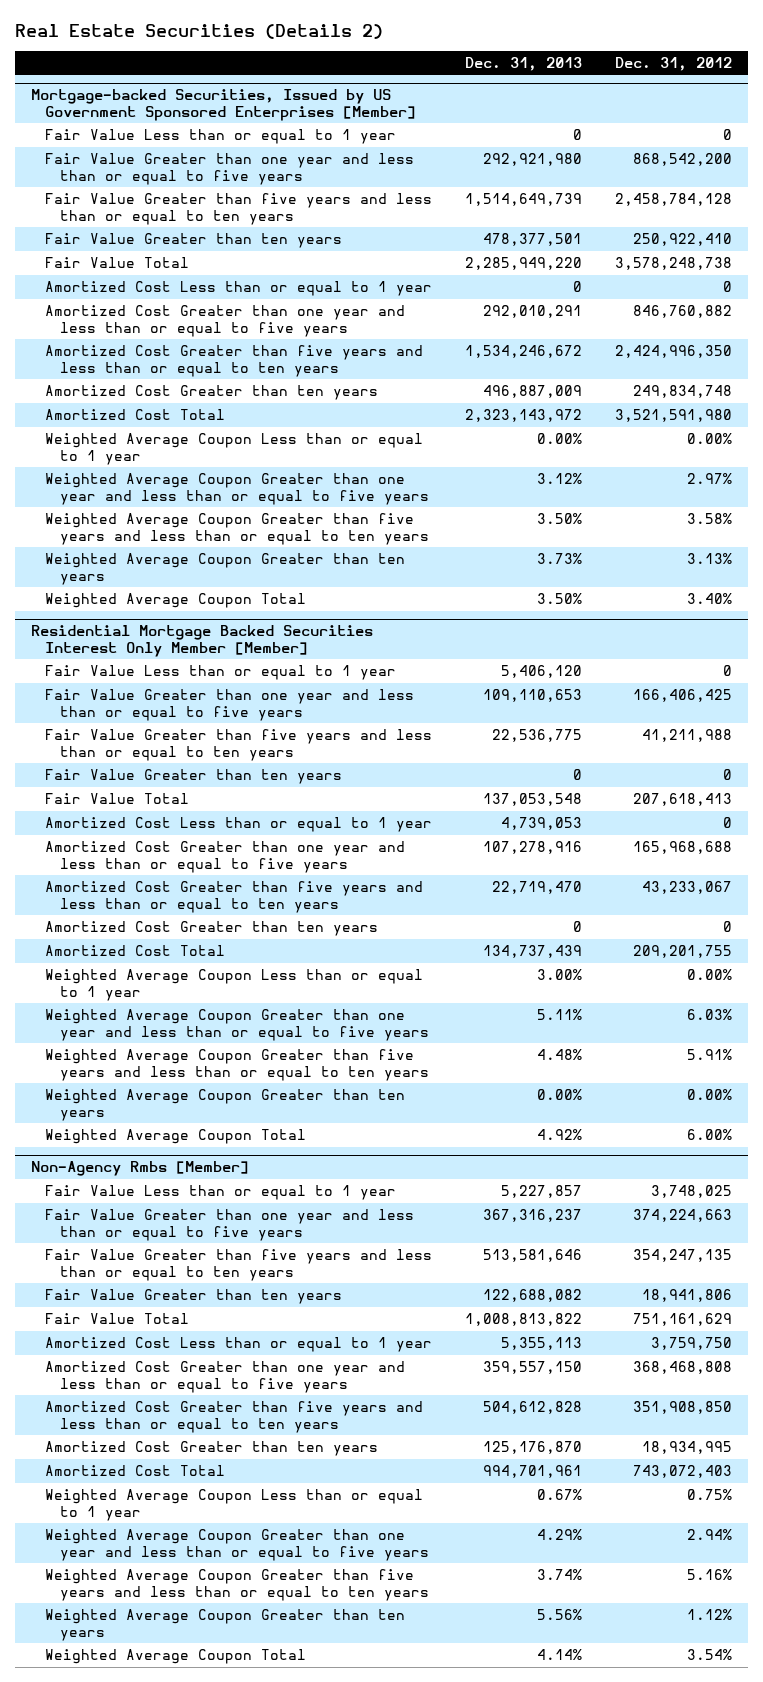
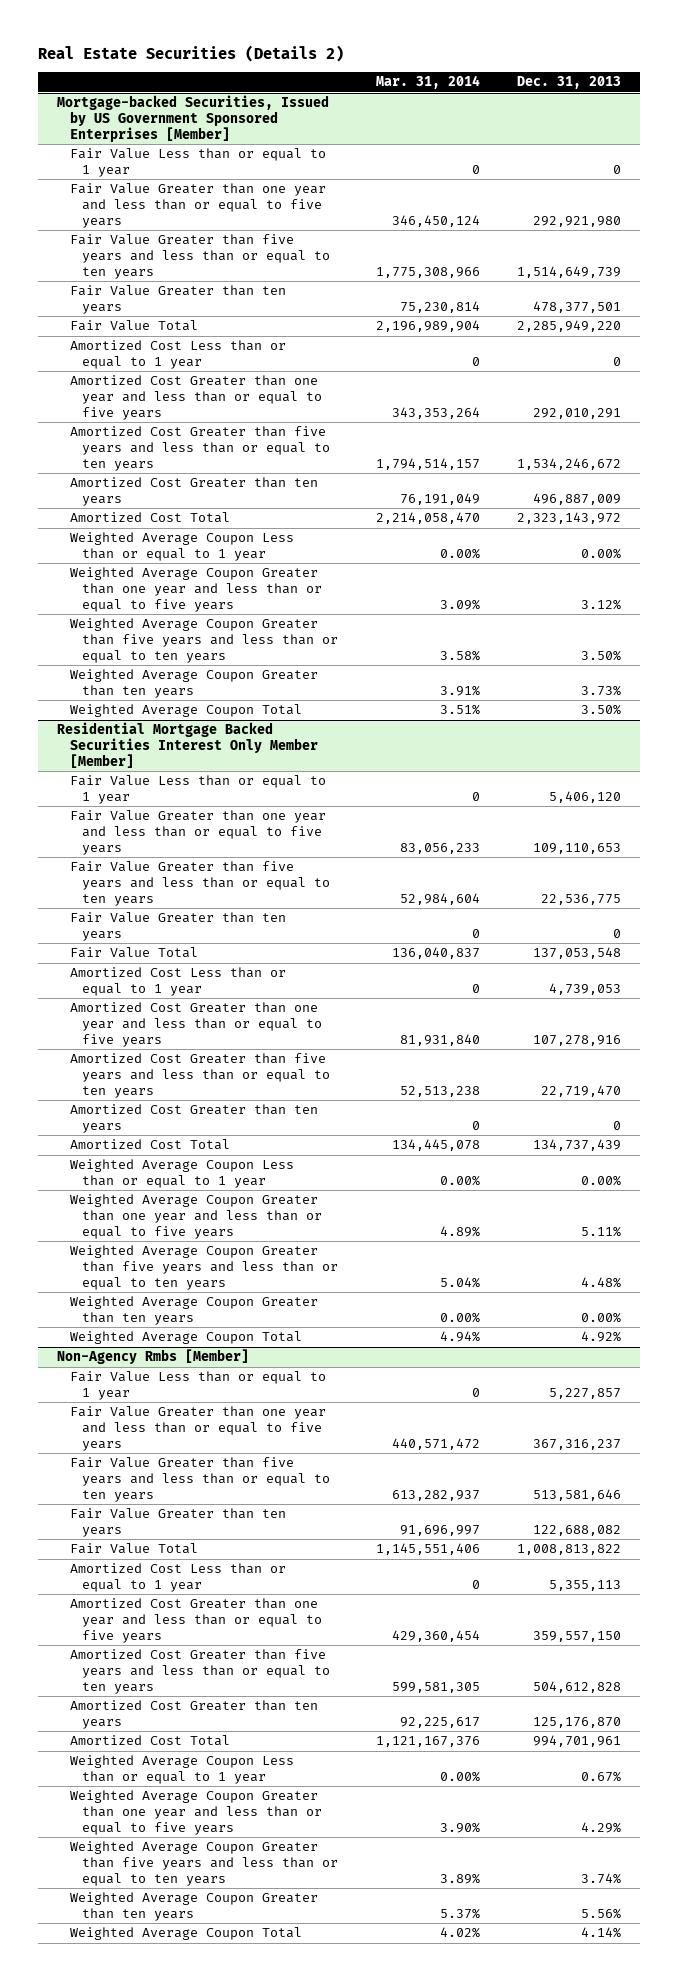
[614,57,732,72] Dec. 31, 2012 -> none
none -> [375,75,480,90] Mar. 31, 2014
[537,969,583,981] 3.00% -> [581,1175,622,1187] 0.00%

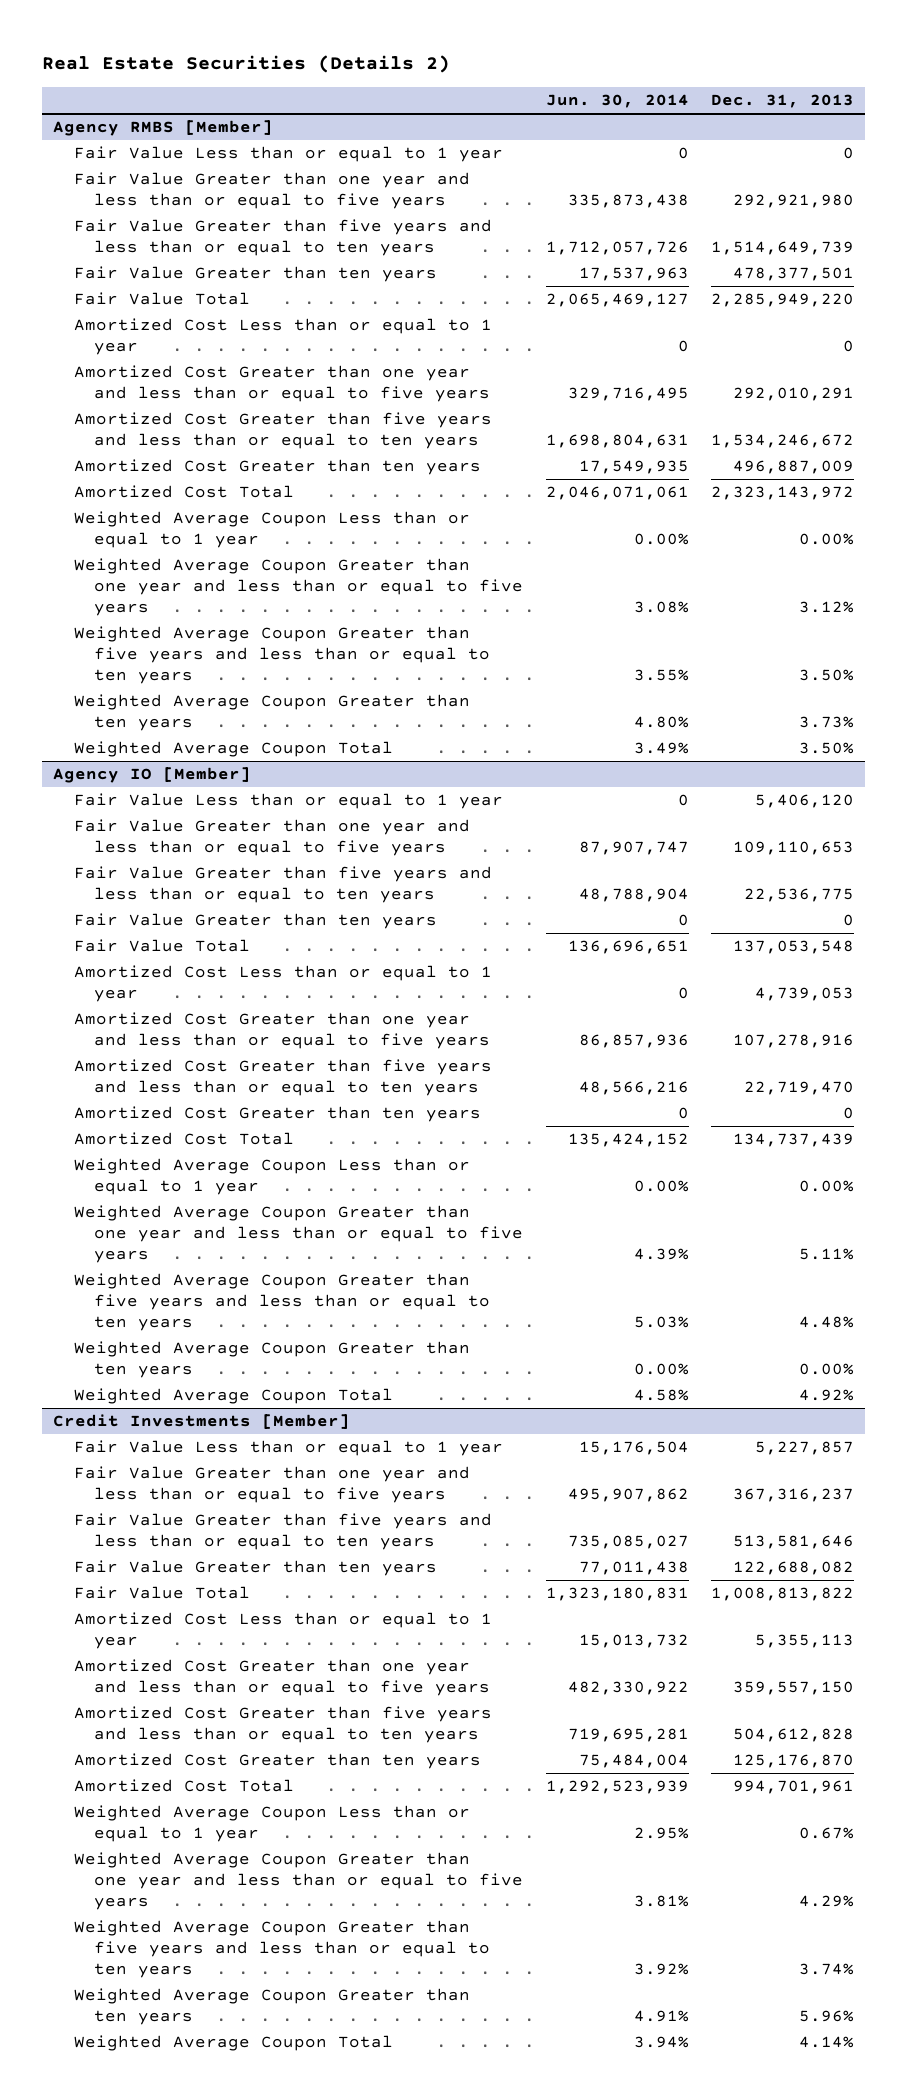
[375,75,480,90] Mar. 31, 2014 -> none
none -> [545,94,689,109] Jun. 30, 2014
[57,95,330,142] Mortgage-backed Securities, Issued by US Government Sponsored Enterprises [Member] -> none
none -> [53,120,274,137] Agency RMBS [Member]
[57,722,318,768] Residential Mortgage Backed Securities Interest Only Member [Member] -> none
none -> [53,767,252,784] Agency IO [Member]
[57,1349,250,1365] Non-Agency Rmbs [Member] -> none
none -> [53,1414,351,1430] Credit Investments [Member]
[581,1908,622,1920] 5.56% -> [799,2009,855,2022] 5.96%

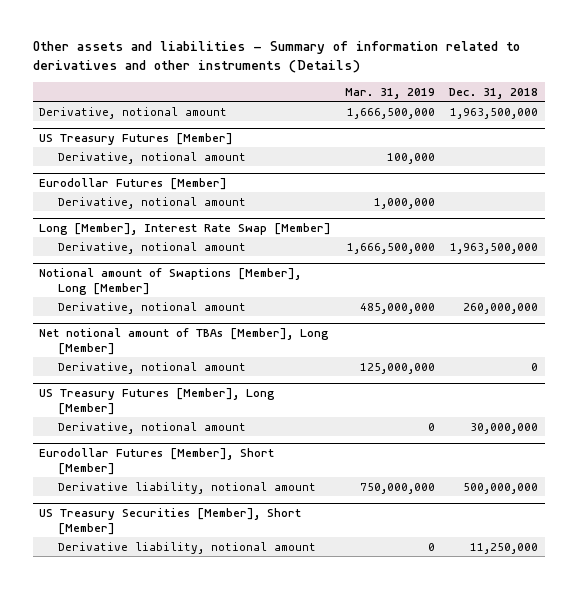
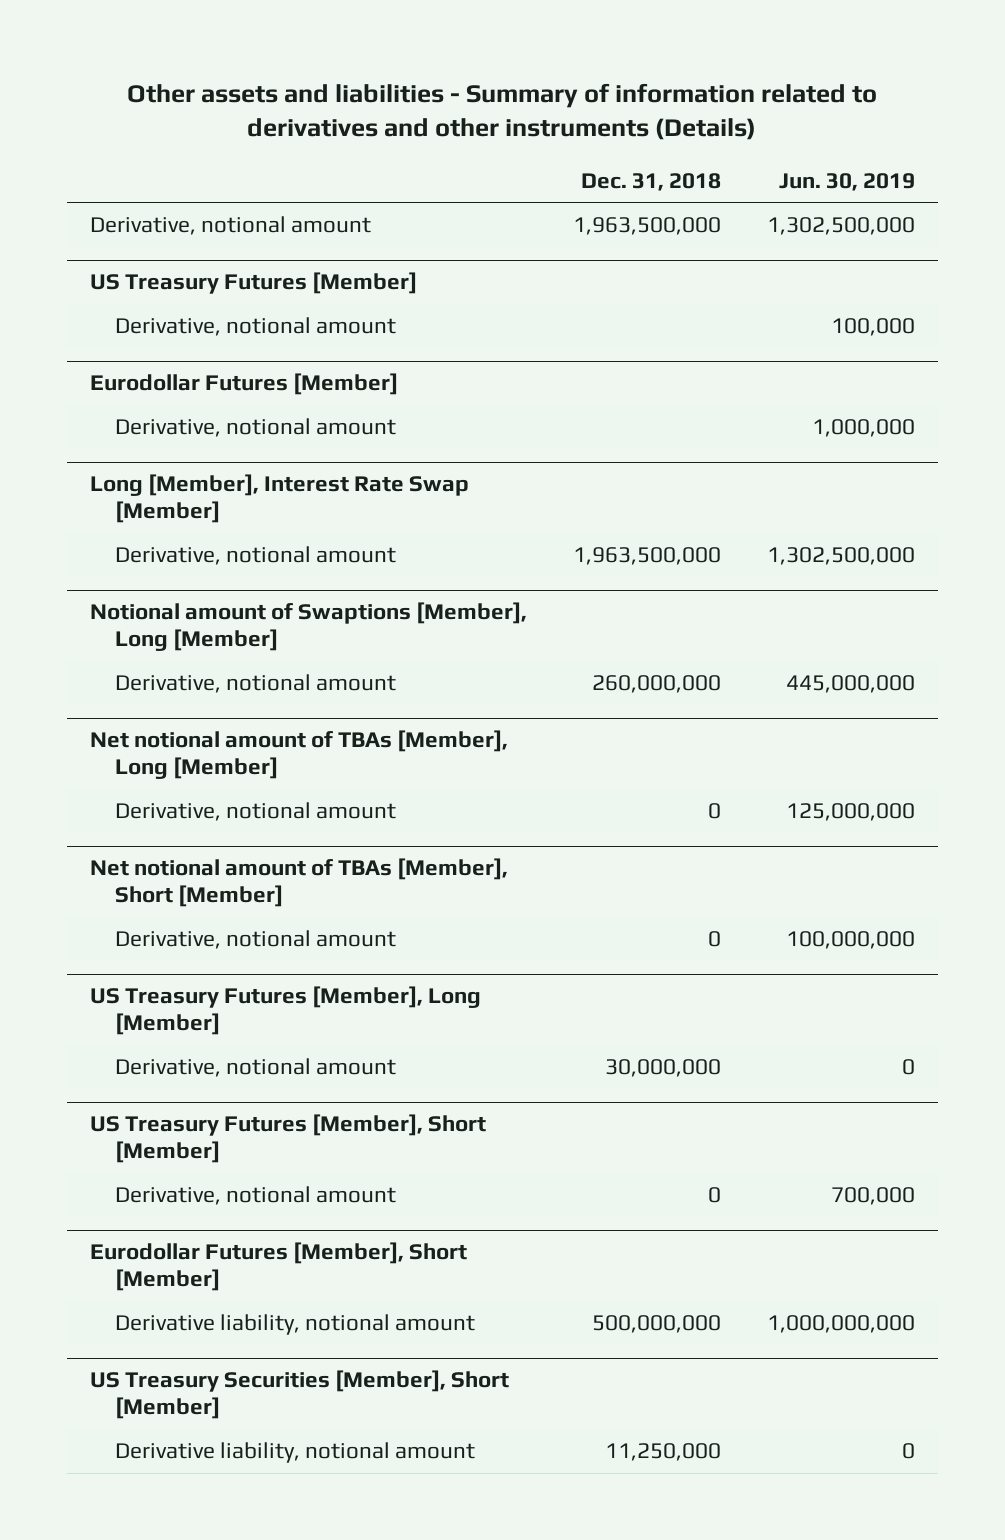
[345,87,436,99] Mar. 31, 2019 -> none
none -> [778,172,915,191] Jun. 30, 2019
none -> [89,858,508,907] Net notional amount of TBAs [Member], Short [Member]
none -> [114,930,396,950] Derivative, notional amount
none -> [89,1114,486,1163] US Treasury Futures [Member], Short [Member]
none -> [114,1186,396,1206] Derivative, notional amount

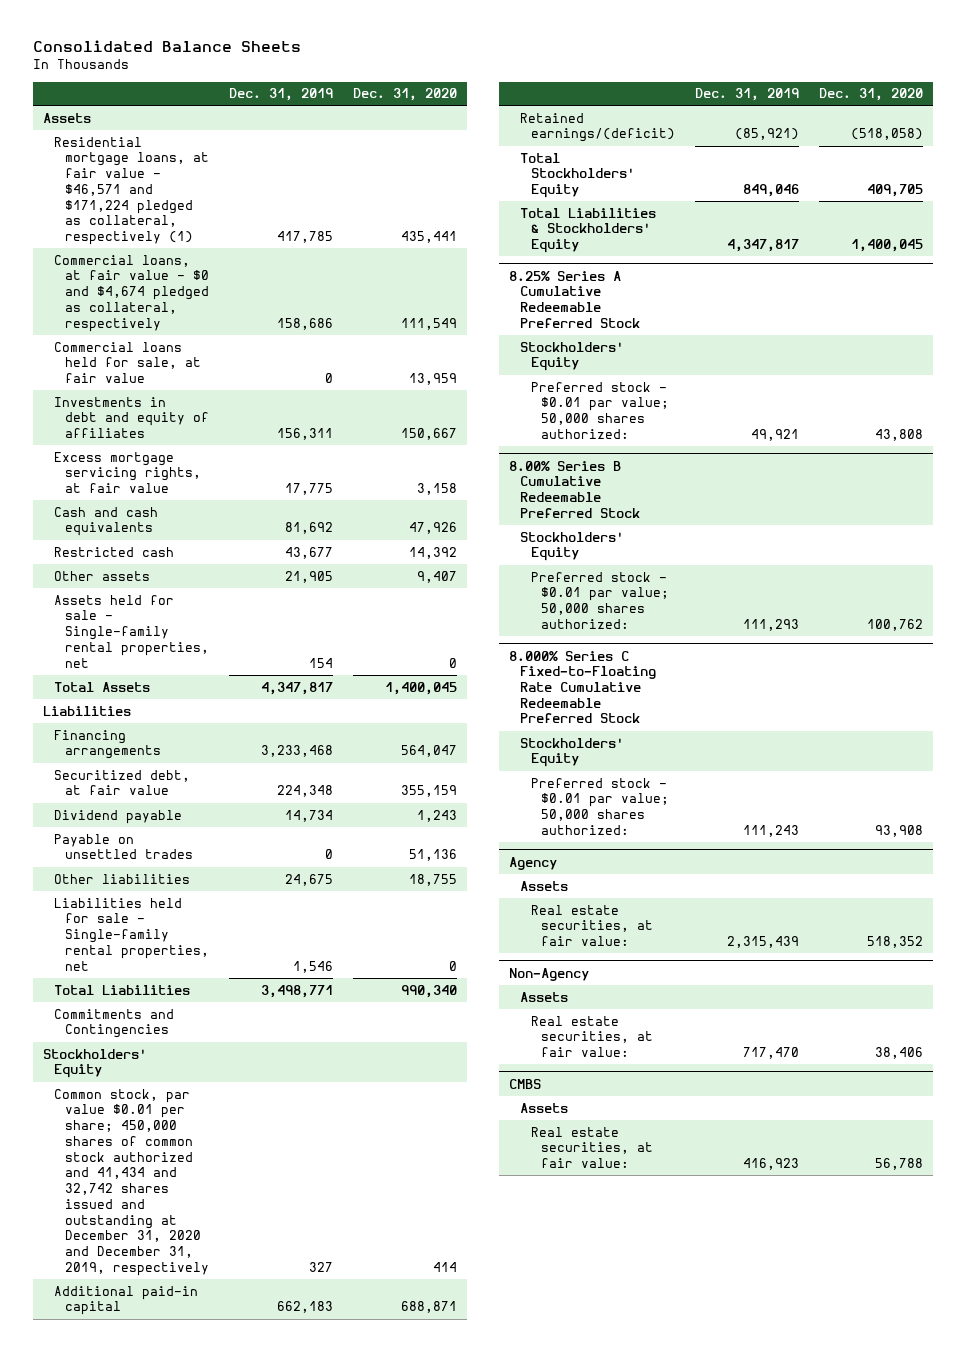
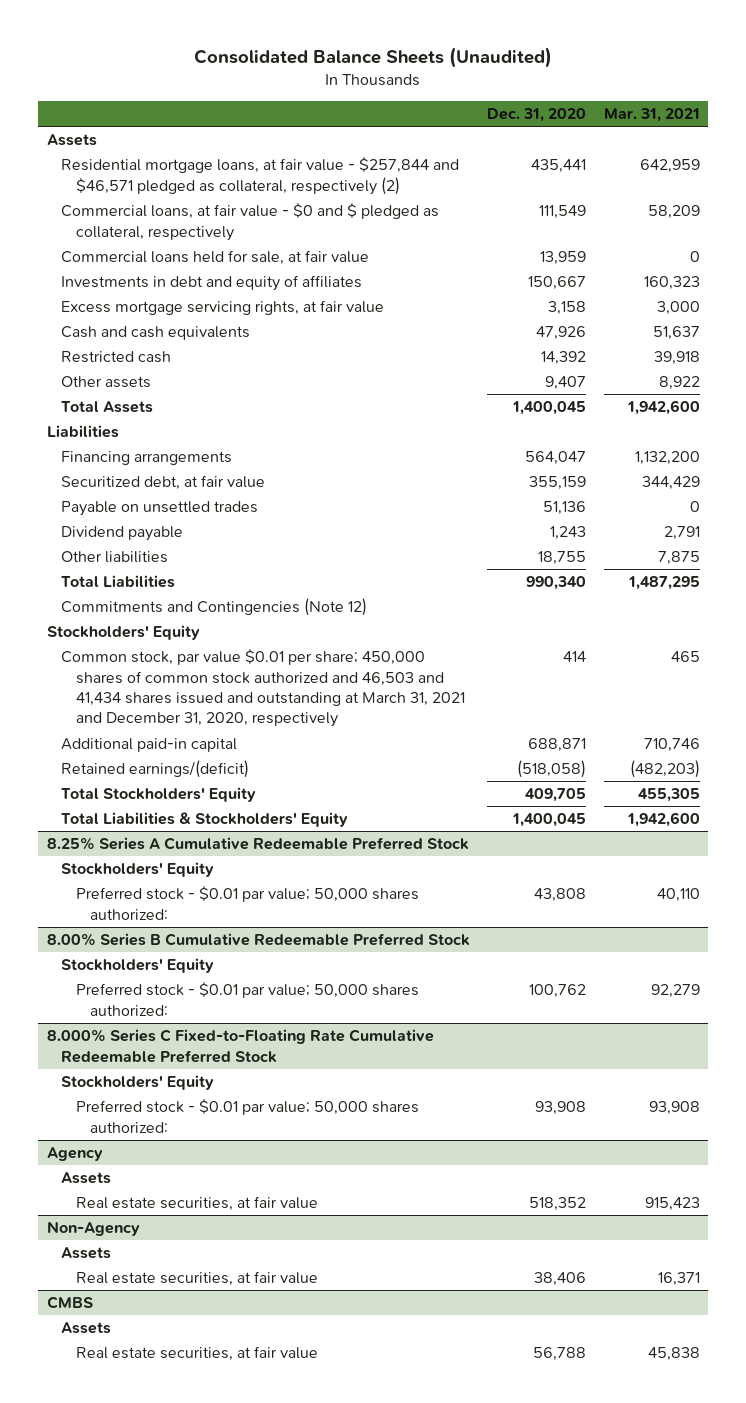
[32,40,301,53] Consolidated Balance Sheets -> [194,46,553,68] Consolidated Balance Sheets (Unaudited)
[228,88,333,102] Dec. 31, 2019 -> none
none -> [603,108,700,123] Mar. 31, 2021
[53,136,209,246] Residential mortgage loans, at fair value - $46,571 and $171,224 pledged as collateral, respectively (1) -> [61,157,460,195] Residential mortgage loans, at fair value - $257,844 and $46,571 pledged as collateral, respectively (2)
[53,254,209,332] Commercial loans, at fair value - $0 and $4,674 pledged as collateral, respectively -> [61,203,440,241] Commercial loans, at fair value - $0 and $ pledged as collateral, respectively
[53,594,209,668] Assets held for sale - Single-family rental properties, net -> none
[53,809,182,824] Dividend payable -> [61,526,184,542] Dividend payable
[53,897,209,971] Liabilities held for sale - Single-family rental properties, net -> none
[53,1008,174,1039] Commitments and Contingencies -> [61,598,368,617] Commitments and Contingencies (Note 12)
[53,1088,209,1276] Common stock, par value $0.01 per share; 450,000 shares of common stock authorized and 41,434 and 32,742 shares issued and outstanding at December 31, 2020 and December 31, 2019, respectively -> [61,649,465,728] Common stock, par value $0.01 per share; 450,000 shares of common stock authorized and 46,503 and 41,434 shares issued and outstanding at March 31, 2021 and December 31, 2020, respectively
[530,904,654,947] Real estate securities, at fair value: -> [75,1196,318,1212] Real estate securities, at fair value
[530,1015,654,1058] Real estate securities, at fair value: -> [75,1271,318,1287] Real estate securities, at fair value
[530,1126,654,1169] Real estate securities, at fair value: -> [75,1346,318,1362] Real estate securities, at fair value

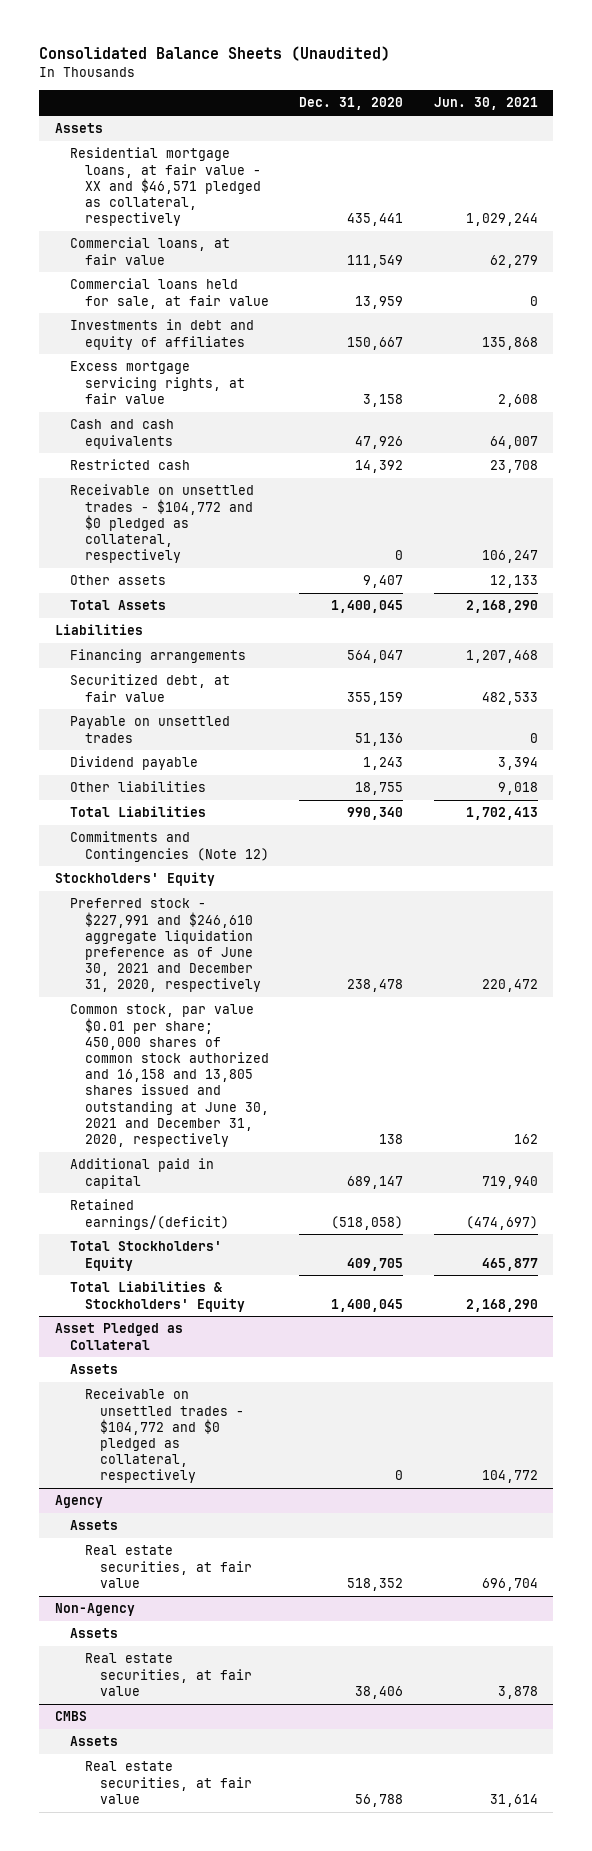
[603,108,700,123] Mar. 31, 2021 -> none
none -> [433,97,538,111] Jun. 30, 2021
[61,157,460,195] Residential mortgage loans, at fair value - $257,844 and $46,571 pledged as collateral, respectively (2) -> [69,147,262,227] Residential mortgage loans, at fair value - XX and $46,571 pledged as collateral, respectively
[61,203,440,241] Commercial loans, at fair value - $0 and $ pledged as collateral, respectively -> [69,237,230,265] Commercial loans, at fair value
none -> [69,484,254,564] Receivable on unsettled trades - $104,772 and $0 pledged as collateral, respectively
none -> [69,898,262,993] Preferred stock - $227,991 and $246,610 aggregate liquidation preference as of June 30, 2021 and December 31, 2020, respectively
[61,649,465,728] Common stock, par value $0.01 per share; 450,000 shares of common stock authorized and 46,503 and 41,434 shares issued and outstanding at March 31, 2021 and December 31, 2020, respectively -> [69,1004,270,1147] Common stock, par value $0.01 per share; 450,000 shares of common stock authorized and 16,158 and 13,805 shares issued and outstanding at June 30, 2021 and December 31, 2020, respectively
[563,651,587,663] 414 -> [379,1133,404,1144] 138
[61,738,238,753] Additional paid-in capital -> [69,1158,214,1189] Additional paid in capital
[528,738,587,753] 688,871 -> [347,1175,404,1189] 689,147
[46,837,469,851] 8.25% Series A Cumulative Redeemable Preferred Stock -> none
[61,862,215,878] Stockholders' Equity -> none
[75,886,419,920] Preferred stock - $0.01 par value; 50,000 shares authorized: -> none
[46,933,470,947] 8.00% Series B Cumulative Redeemable Preferred Stock -> none
[61,958,215,974] Stockholders' Equity -> none
[75,982,419,1016] Preferred stock - $0.01 par value; 50,000 shares authorized: -> none
[46,1029,434,1063] 8.000% Series C Fixed-to-Floating Rate Cumulative Redeemable Preferred Stock -> none
[61,1075,215,1091] Stockholders' Equity -> none
[75,1099,419,1133] Preferred stock - $0.01 par value; 50,000 shares authorized: -> none
none -> [54,1323,183,1350] Asset Pledged as Collateral
none -> [69,1364,118,1375] Assets
none -> [85,1388,245,1484] Receivable on unsettled trades - $104,772 and $0 pledged as collateral, respectively

